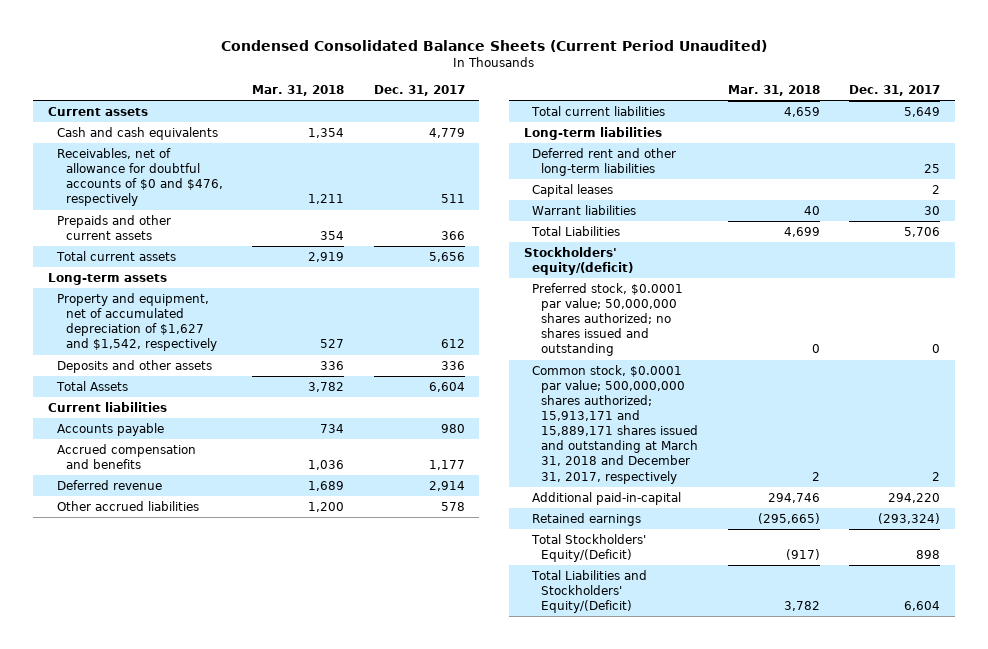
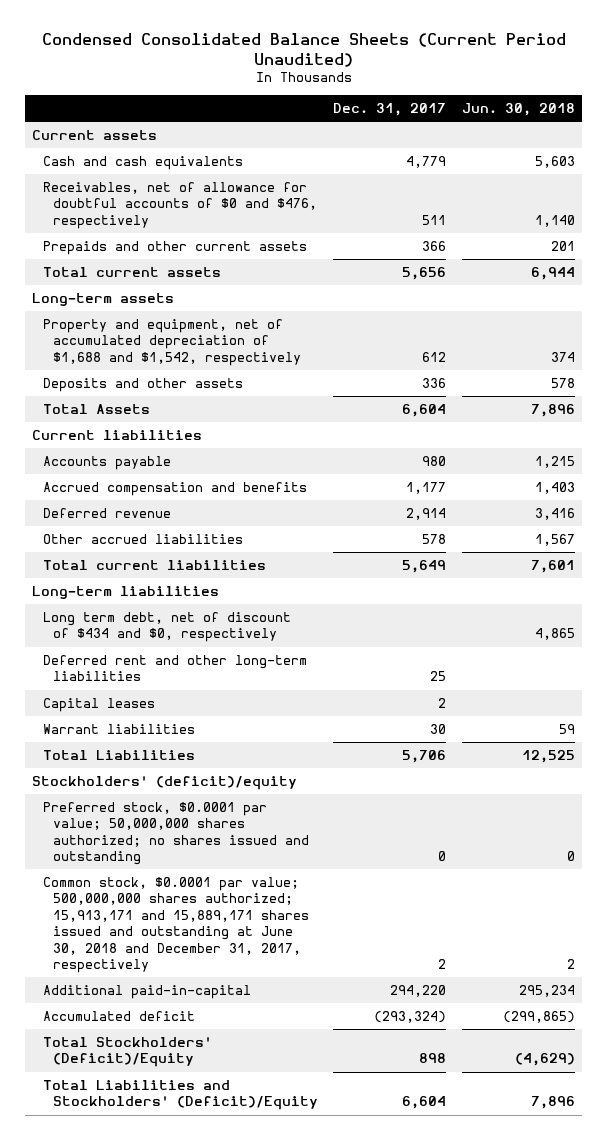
[252,84,345,96] Mar. 31, 2018 -> none
none -> [461,102,575,116] Jun. 30, 2018
[56,292,217,352] Property and equipment, net of accumulated depreciation of $1,627 and $1,542, respectively -> [42,319,301,366] Property and equipment, net of accumulated depreciation of $1,688 and $1,542, respectively
none -> [42,612,291,643] Long term debt, net of discount of $434 and $0, respectively
[523,246,634,276] Stockholders' equity/(deficit) -> [32,776,298,791] Stockholders' (deficit)/equity
[532,364,699,484] Common stock, $0.0001 par value; 500,000,000 shares authorized; 15,913,171 and 15,889,171 shares issued and outstanding at March 31, 2018 and December 31, 2017, respectively -> [42,877,309,973] Common stock, $0.0001 par value; 500,000,000 shares authorized; 15,913,171 and 15,889,171 shares issued and outstanding at June 30, 2018 and December 31, 2017, respectively
[532,512,642,526] Retained earnings -> [42,1011,195,1022] Accumulated deficit
[531,533,647,563] Total Stockholders' Equity/(Deficit) -> [42,1037,212,1068] Total Stockholders' (Deficit)/Equity
[531,569,648,614] Total Liabilities and Stockholders' Equity/(Deficit) -> [42,1080,318,1111] Total Liabilities and Stockholders' (Deficit)/Equity

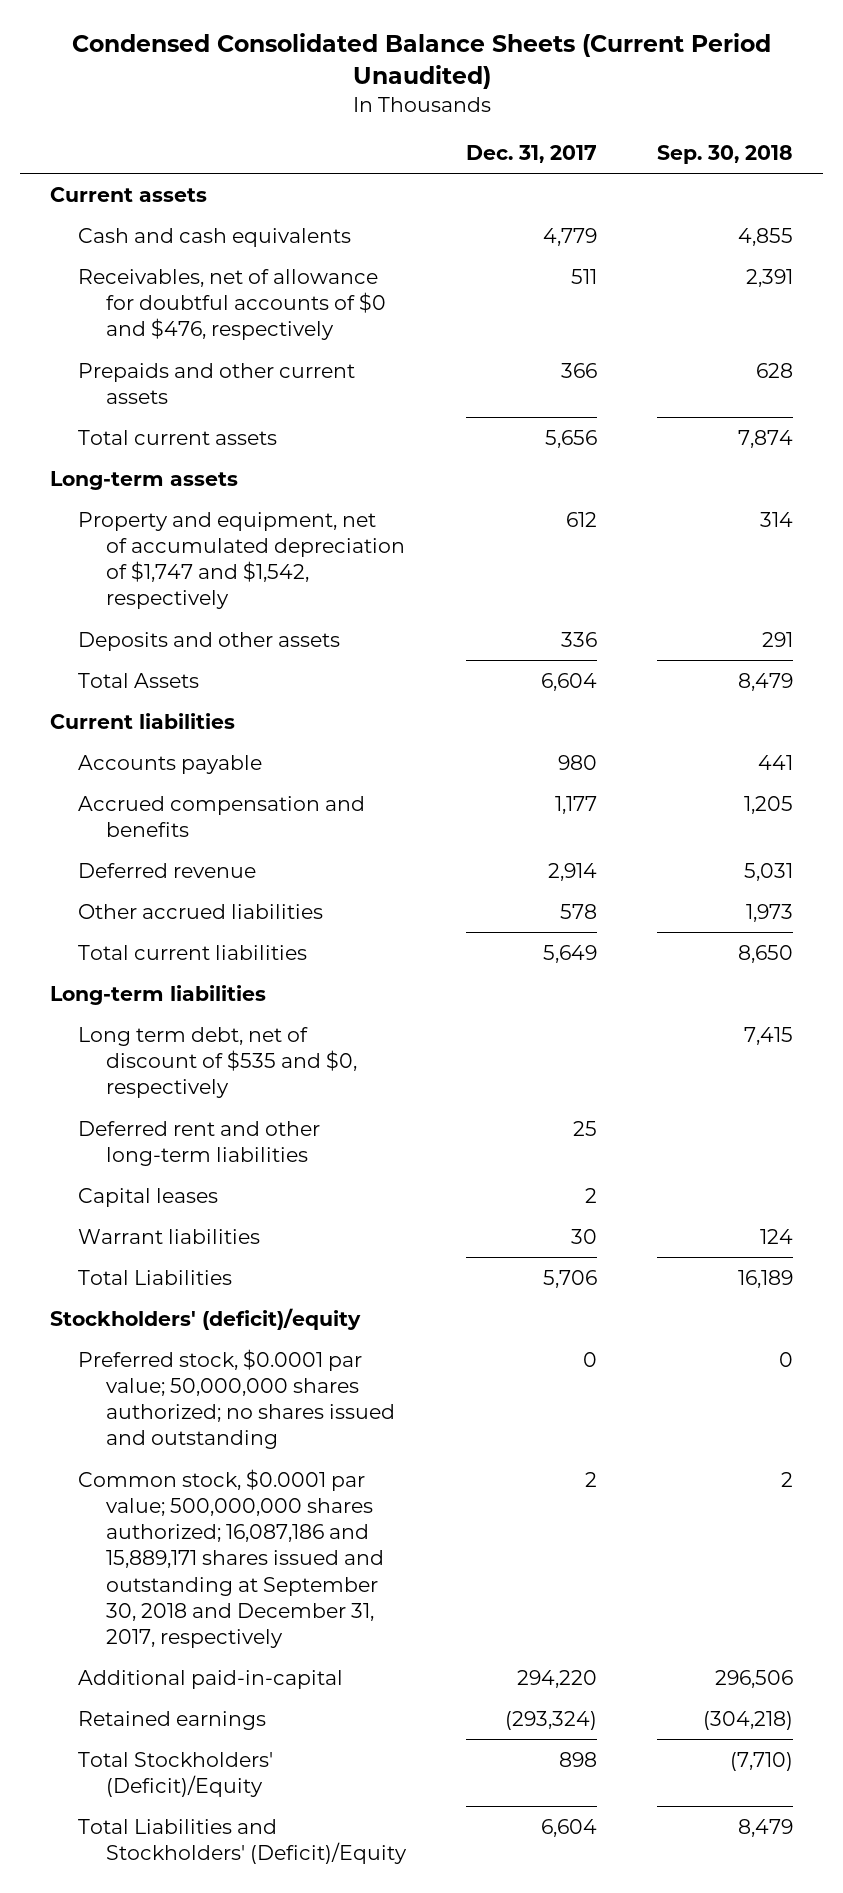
[461,102,575,116] Jun. 30, 2018 -> none
none -> [657,144,794,164] Sep. 30, 2018
[42,319,301,366] Property and equipment, net of accumulated depreciation of $1,688 and $1,542, respectively -> [78,511,406,610] Property and equipment, net of accumulated depreciation of $1,747 and $1,542, respectively
[42,612,291,643] Long term debt, net of discount of $434 and $0, respectively -> [78,1026,358,1099] Long term debt, net of discount of $535 and $0, respectively
[42,877,309,973] Common stock, $0.0001 par value; 500,000,000 shares authorized; 15,913,171 and 15,889,171 shares issued and outstanding at June 30, 2018 and December 31, 2017, respectively -> [78,1468,385,1649] Common stock, $0.0001 par value; 500,000,000 shares authorized; 16,087,186 and 15,889,171 shares issued and outstanding at September 30, 2018 and December 31, 2017, respectively
[42,1011,195,1022] Accumulated deficit -> [78,1710,267,1730] Retained earnings

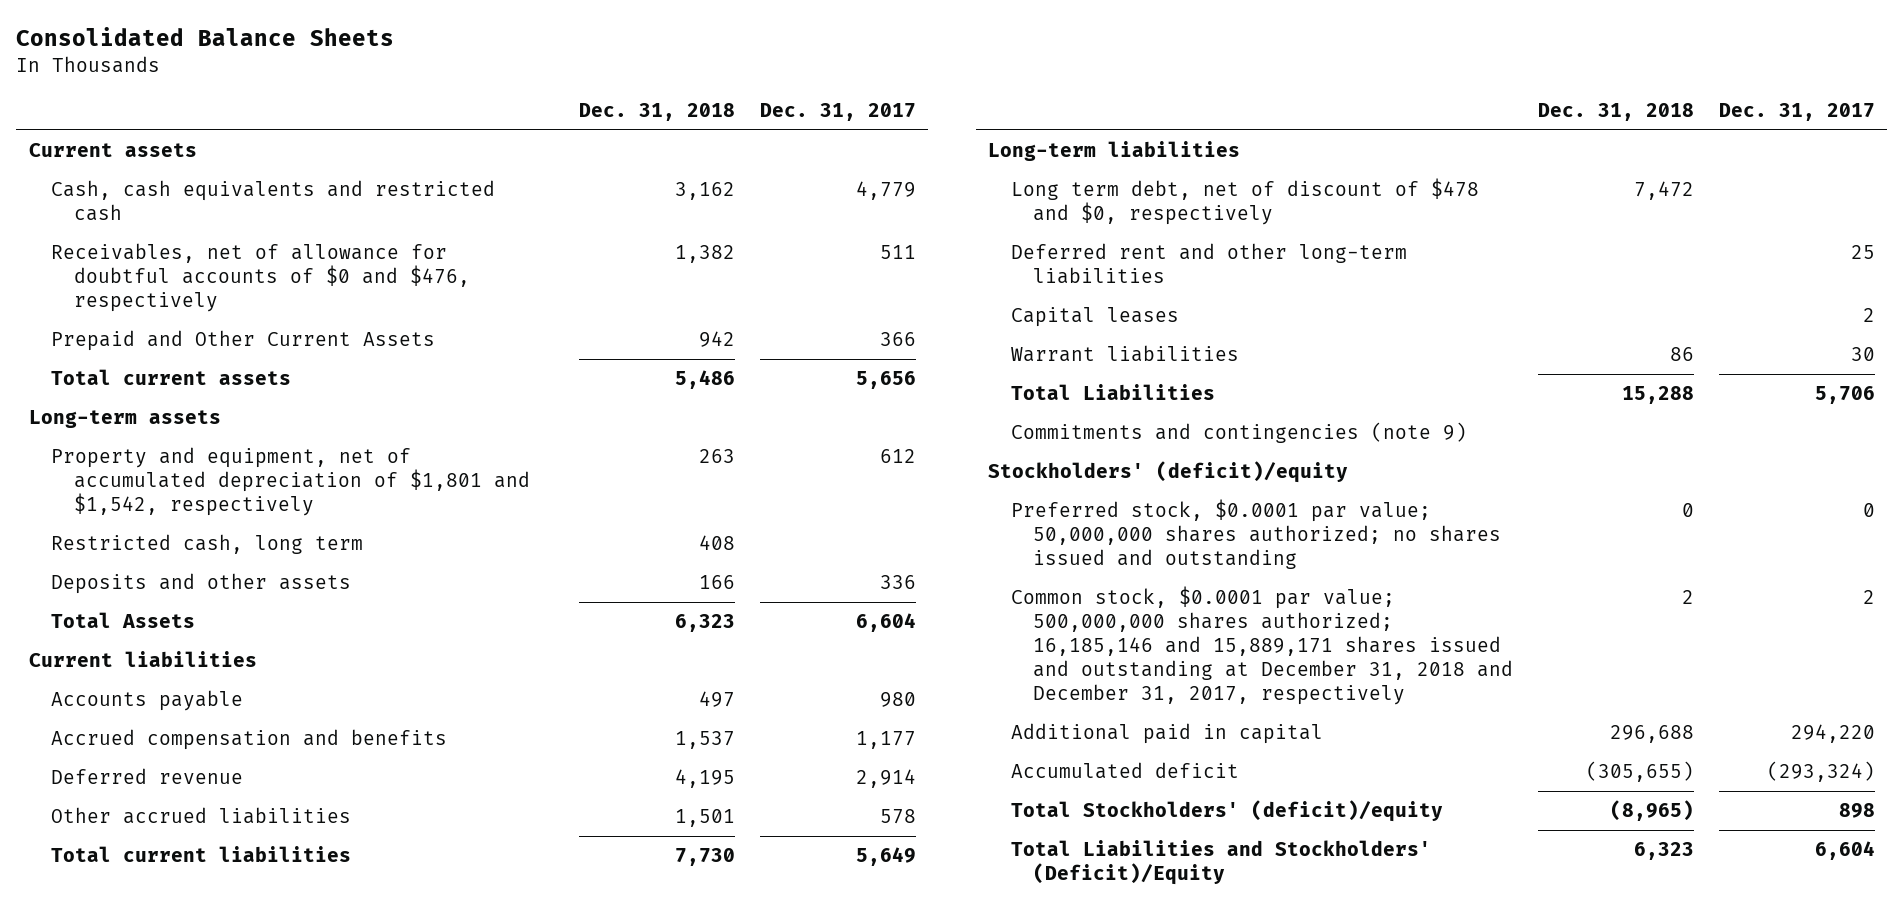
[71,32,771,89] Condensed Consolidated Balance Sheets (Current Period Unaudited) -> [16,26,395,46] Consolidated Balance Sheets
[657,144,794,164] Sep. 30, 2018 -> none
none -> [578,102,735,121] Dec. 31, 2018
[78,227,352,247] Cash and cash equivalents -> [51,180,496,222] Cash, cash equivalents and restricted cash
[78,362,356,404] Prepaids and other current assets -> [51,330,436,352] Prepaid and Other Current Assets
[78,511,406,610] Property and equipment, net of accumulated depreciation of $1,747 and $1,542, respectively -> [51,447,530,516] Property and equipment, net of accumulated depreciation of $1,801 and $1,542, respectively
none -> [51,534,364,555] Restricted cash, long term
[78,1026,358,1099] Long term debt, net of discount of $535 and $0, respectively -> [1010,178,1479,226] Long term debt, net of discount of $478 and $0, respectively
none -> [1010,422,1467,444] Commitments and contingencies (note 9)
[78,1468,385,1649] Common stock, $0.0001 par value; 500,000,000 shares authorized; 16,087,186 and 15,889,171 shares issued and outstanding at September 30, 2018 and December 31, 2017, respectively -> [1010,586,1514,705] Common stock, $0.0001 par value; 500,000,000 shares authorized; 16,185,146 and 15,889,171 shares issued and outstanding at December 31, 2018 and December 31, 2017, respectively
[78,1669,344,1689] Additional paid-in-capital -> [1010,723,1323,745] Additional paid in capital
[78,1710,267,1730] Retained earnings -> [1010,762,1239,780] Accumulated deficit
[78,1751,274,1797] Total Stockholders' (Deficit)/Equity -> [1010,800,1443,823] Total Stockholders' (deficit)/equity

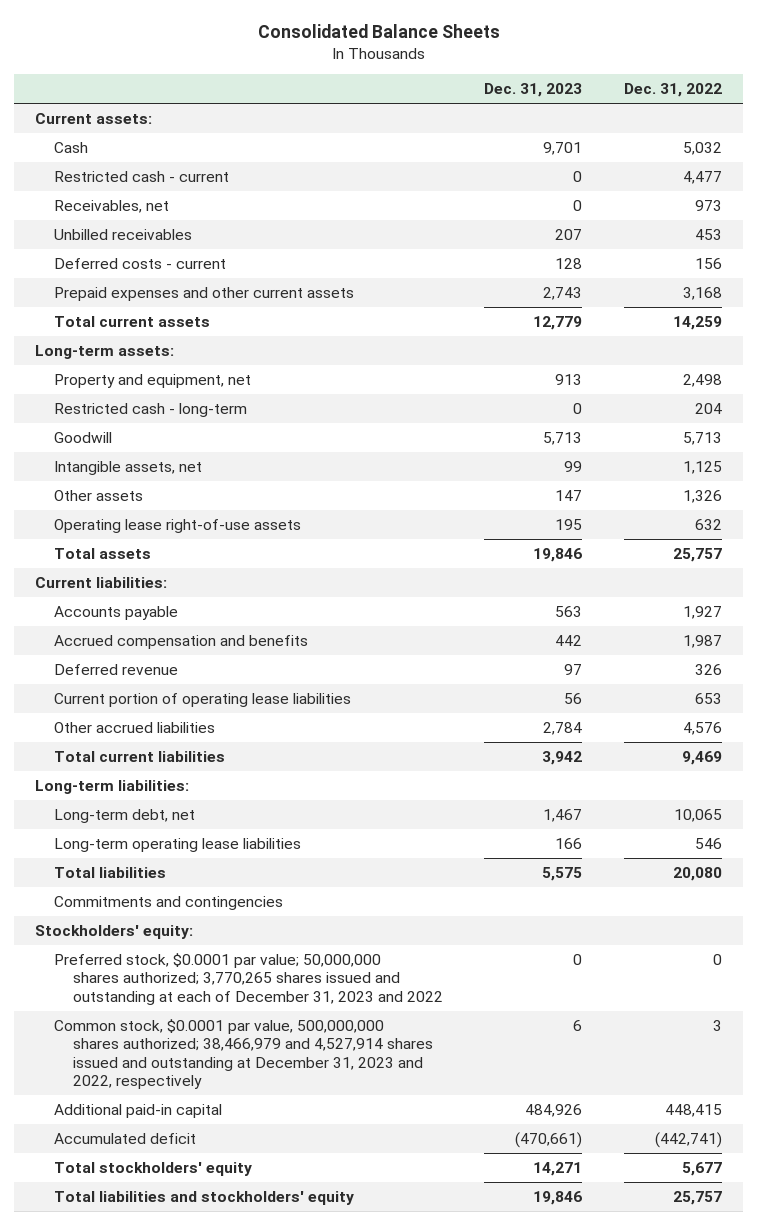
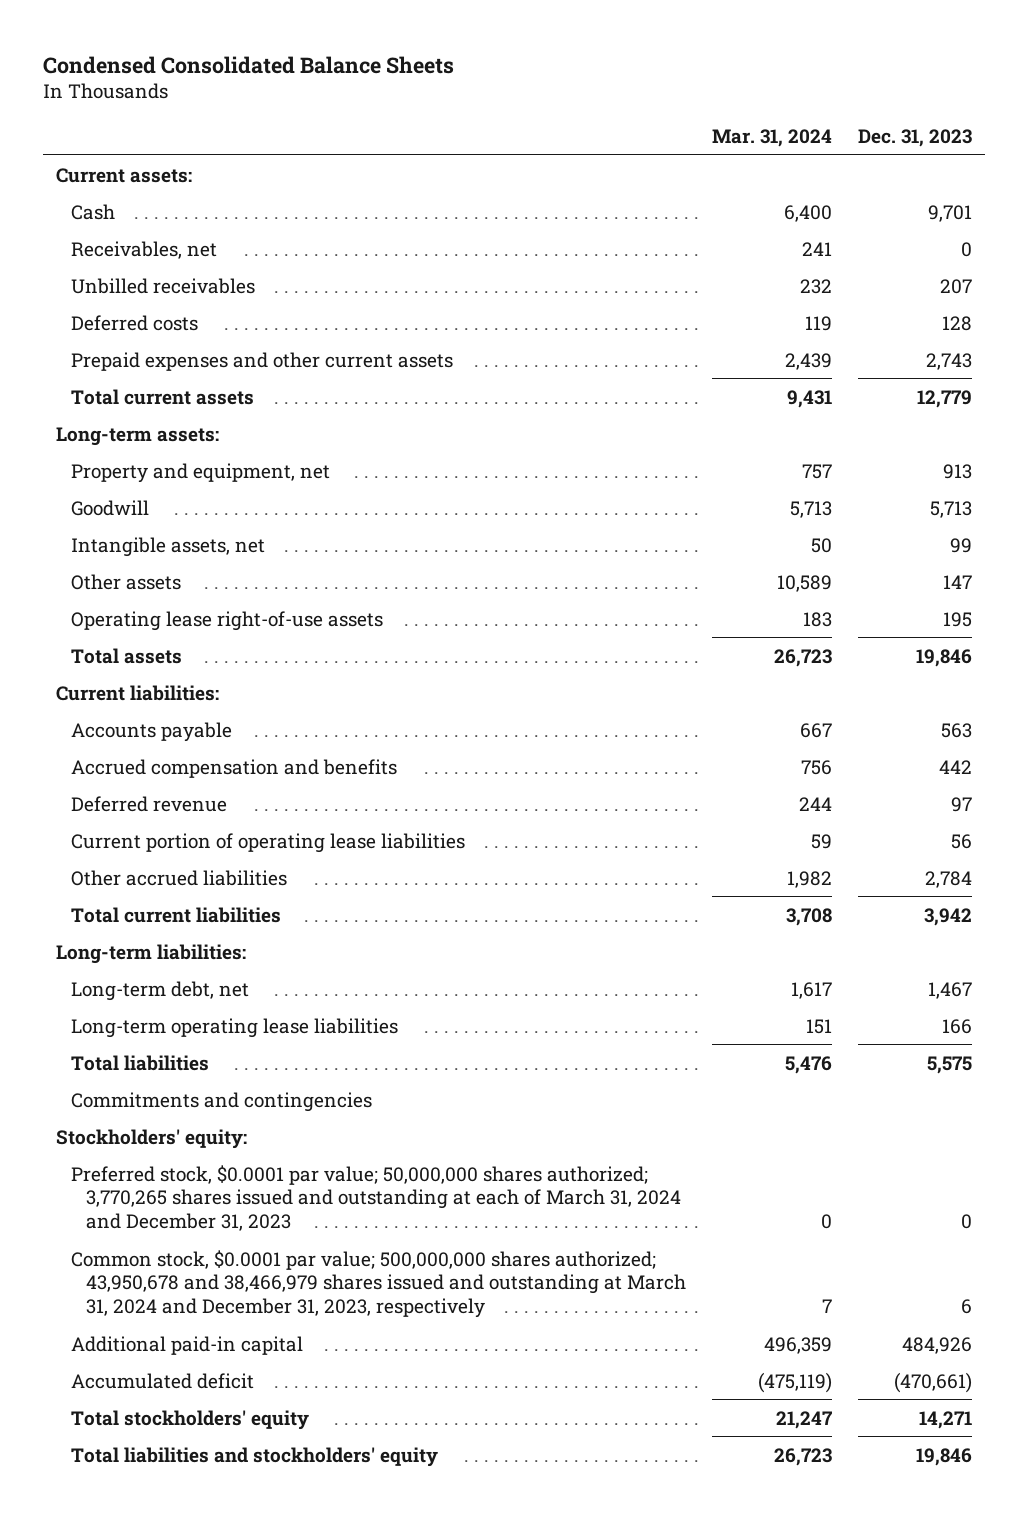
[257,23,500,38] Consolidated Balance Sheets -> [43,55,455,74] Condensed Consolidated Balance Sheets
[624,83,723,98] Dec. 31, 2022 -> none
none -> [712,128,833,147] Mar. 31, 2024
[53,171,229,183] Restricted cash - current -> none
[53,258,226,270] Deferred costs - current -> [71,314,199,331] Deferred costs
[53,403,247,418] Restricted cash - long-term -> none
[53,953,443,1005] Preferred stock, $0.0001 par value; 50,000,000 shares authorized; 3,770,265 shares issued and outstanding at each of December 31, 2023 and 2022 -> [71,1164,681,1231] Preferred stock, $0.0001 par value; 50,000,000 shares authorized; 3,770,265 shares issued and outstanding at each of March 31, 2024 and December 31, 2023
[53,1019,433,1089] Common stock, $0.0001 par value, 500,000,000 shares authorized; 38,466,979 and 4,527,914 shares issued and outstanding at December 31, 2023 and 2022, respectively -> [71,1249,686,1318] Common stock, $0.0001 par value; 500,000,000 shares authorized; 43,950,678 and 38,466,979 shares issued and outstanding at March 31, 2024 and December 31, 2023, respectively

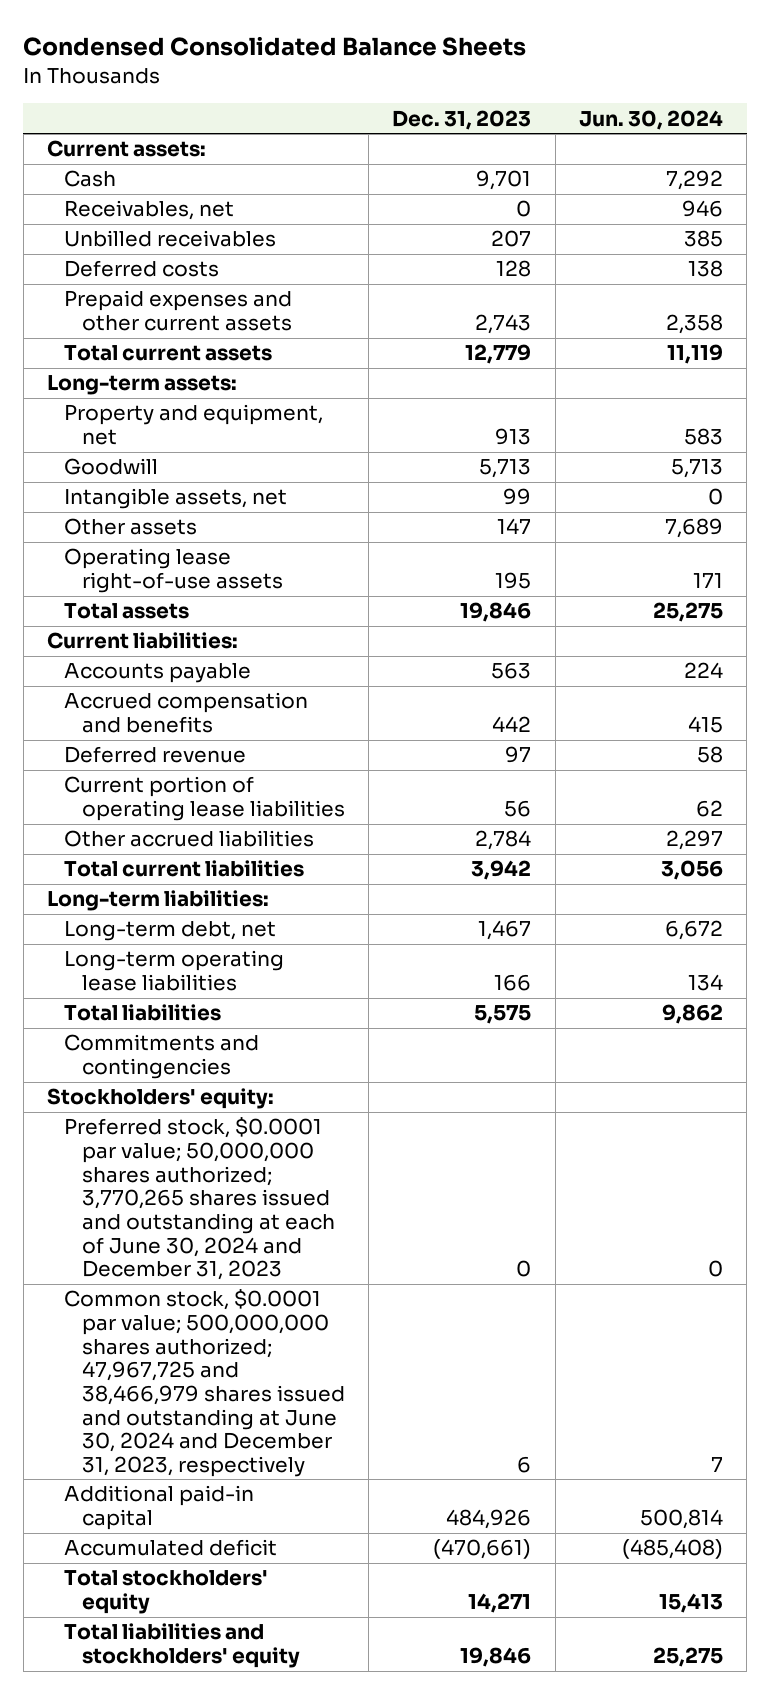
[712,128,833,147] Mar. 31, 2024 -> none
none -> [578,109,723,130] Jun. 30, 2024
[71,1164,681,1231] Preferred stock, $0.0001 par value; 50,000,000 shares authorized; 3,770,265 shares issued and outstanding at each of March 31, 2024 and December 31, 2023 -> [64,1117,335,1281] Preferred stock, $0.0001 par value; 50,000,000 shares authorized; 3,770,265 shares issued and outstanding at each of June 30, 2024 and December 31, 2023
[71,1249,686,1318] Common stock, $0.0001 par value; 500,000,000 shares authorized; 43,950,678 and 38,466,979 shares issued and outstanding at March 31, 2024 and December 31, 2023, respectively -> [64,1289,345,1477] Common stock, $0.0001 par value; 500,000,000 shares authorized; 47,967,725 and 38,466,979 shares issued and outstanding at June 30, 2024 and December 31, 2023, respectively

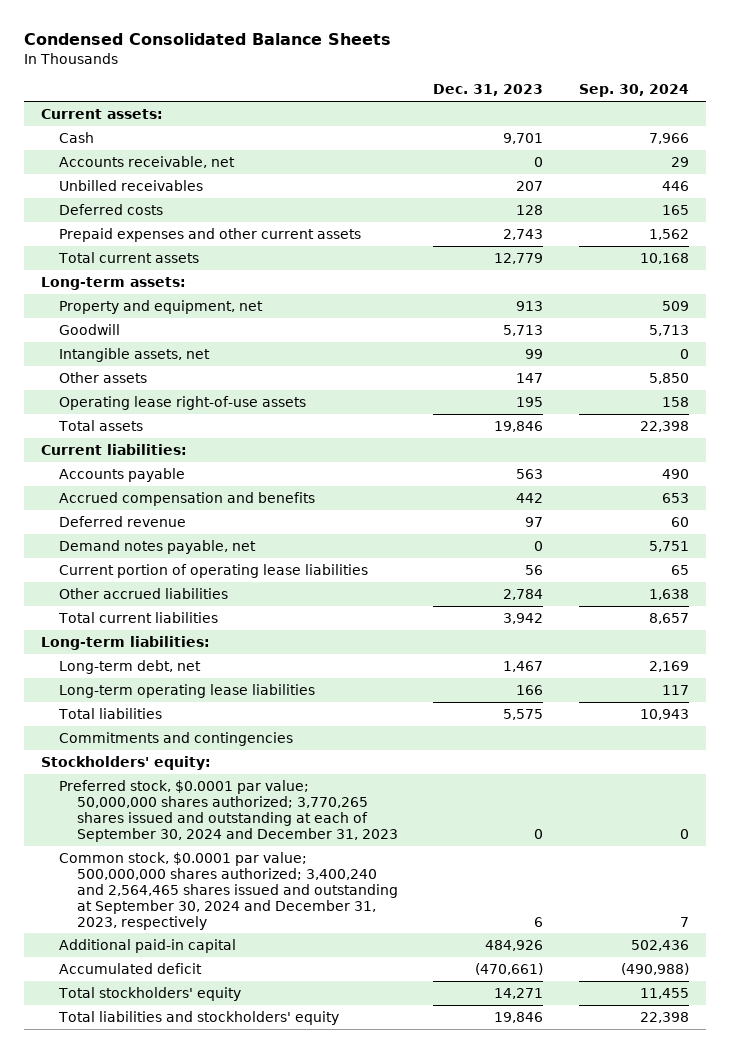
[578,109,723,130] Jun. 30, 2024 -> none
none -> [578,84,689,98] Sep. 30, 2024
[64,200,235,221] Receivables, net -> none
none -> [59,155,236,168] Accounts receivable, net
none -> [59,539,257,554] Demand notes payable, net
[64,1117,335,1281] Preferred stock, $0.0001 par value; 50,000,000 shares authorized; 3,770,265 shares issued and outstanding at each of June 30, 2024 and December 31, 2023 -> [59,779,399,842] Preferred stock, $0.0001 par value; 50,000,000 shares authorized; 3,770,265 shares issued and outstanding at each of September 30, 2024 and December 31, 2023
[64,1289,345,1477] Common stock, $0.0001 par value; 500,000,000 shares authorized; 47,967,725 and 38,466,979 shares issued and outstanding at June 30, 2024 and December 31, 2023, respectively -> [59,851,399,930] Common stock, $0.0001 par value; 500,000,000 shares authorized; 3,400,240 and 2,564,465 shares issued and outstanding at September 30, 2024 and December 31, 2023, respectively

